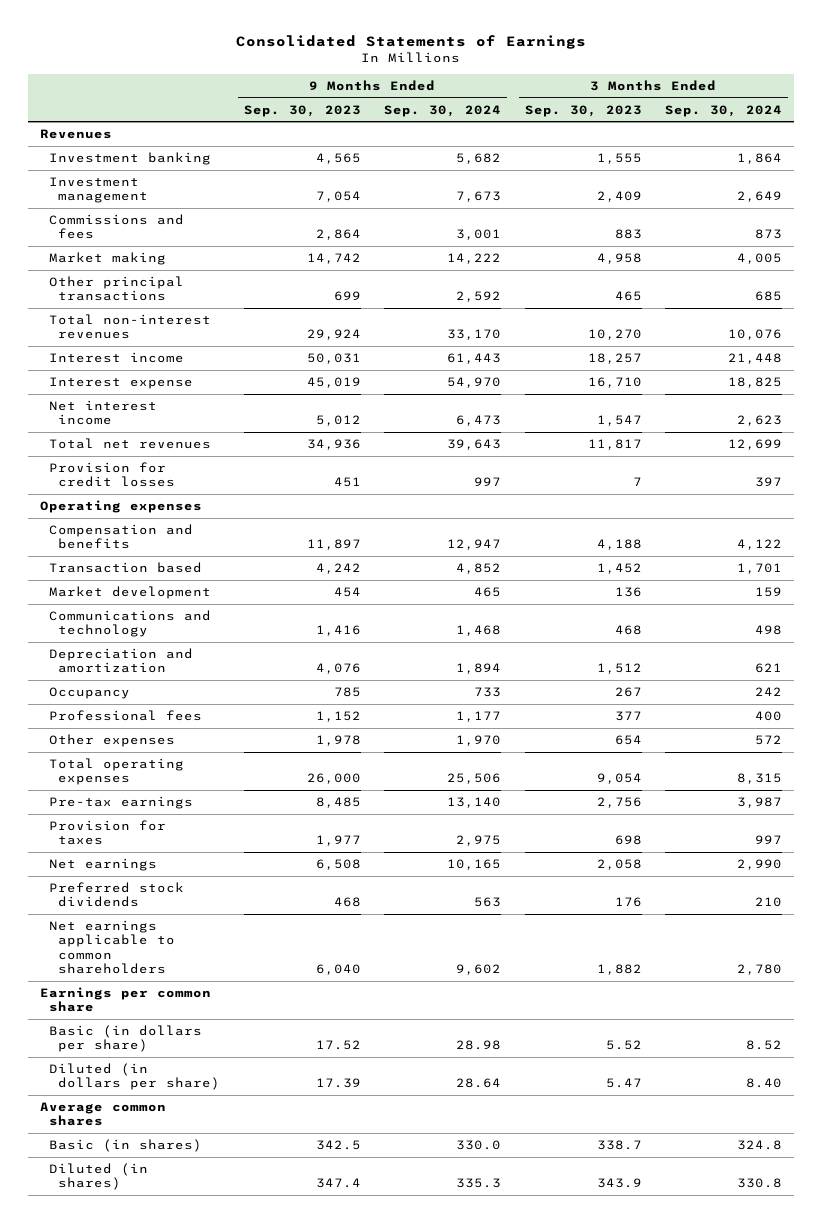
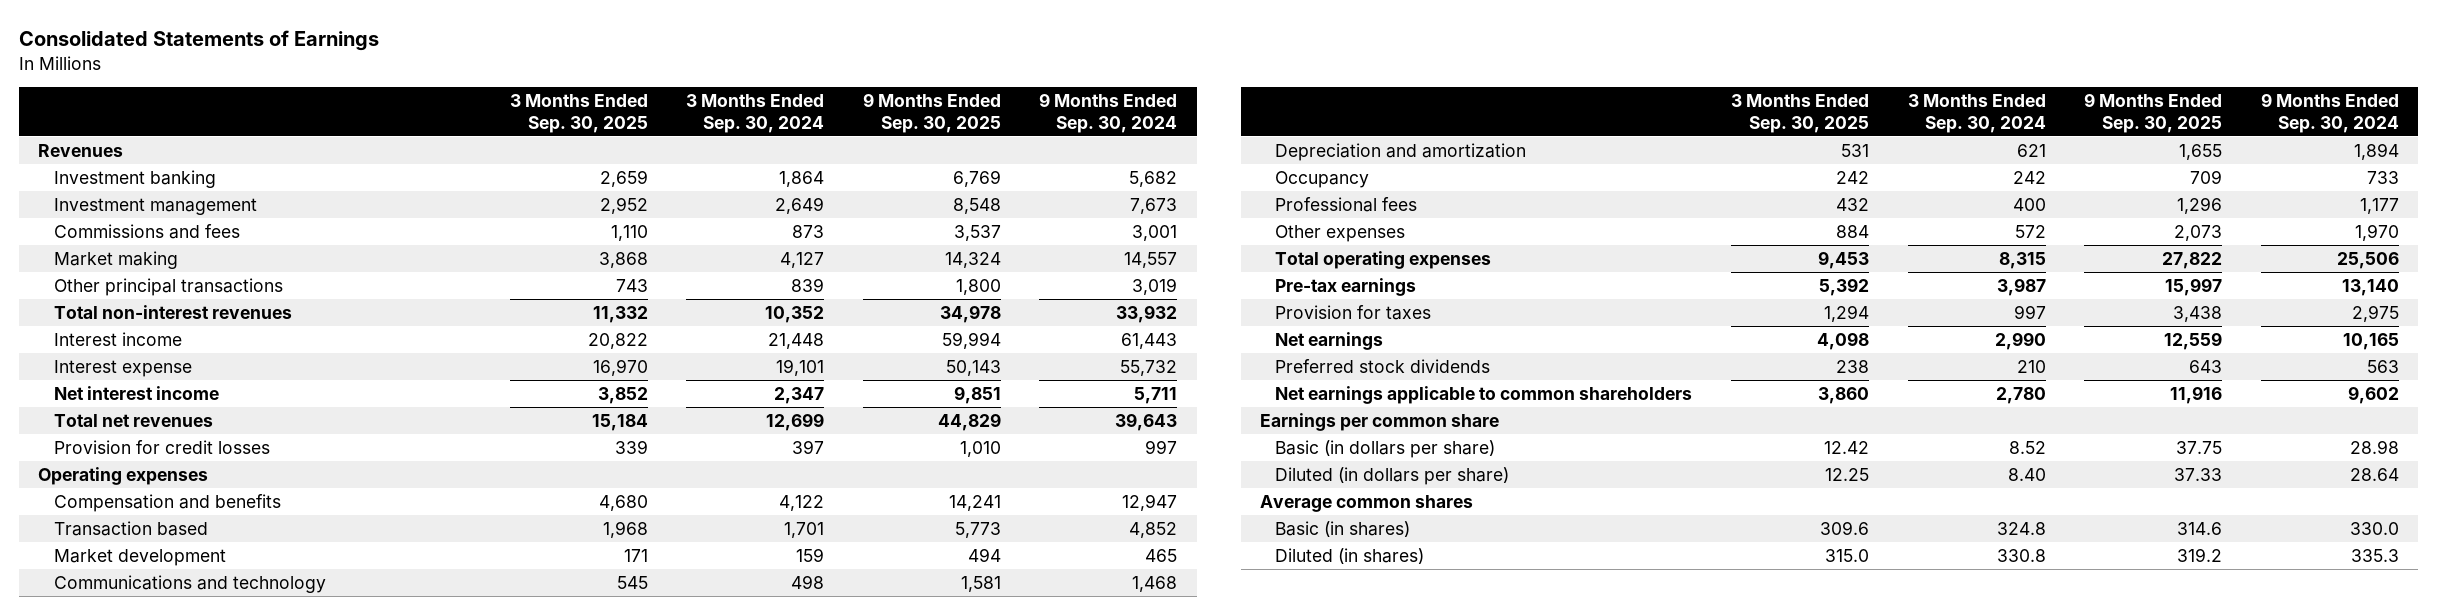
[243,104,361,117] Sep. 30, 2023 -> none
[524,104,642,117] Sep. 30, 2023 -> none
none -> [509,94,648,133] 3 Months Ended Sep. 30, 2025
none -> [862,93,1001,133] 9 Months Ended Sep. 30, 2025
[447,252,502,264] 14,222 -> [1124,251,1178,268] 14,557
[737,252,783,264] 4,005 -> [780,251,825,268] 4,127
[456,291,502,303] 2,592 -> [1132,277,1178,295] 3,019
[755,291,783,302] 685 -> [791,277,825,292] 839
[447,329,502,341] 33,170 -> [1116,304,1178,323] 33,932
[728,329,783,341] 10,076 -> [765,305,825,323] 10,352
[447,376,502,388] 54,970 -> [1120,359,1178,376] 55,732
[728,376,783,388] 18,825 -> [776,358,825,376] 19,101
[456,415,502,427] 6,473 -> [1134,386,1178,404] 5,711
[737,415,783,427] 2,623 -> [774,386,825,404] 2,347

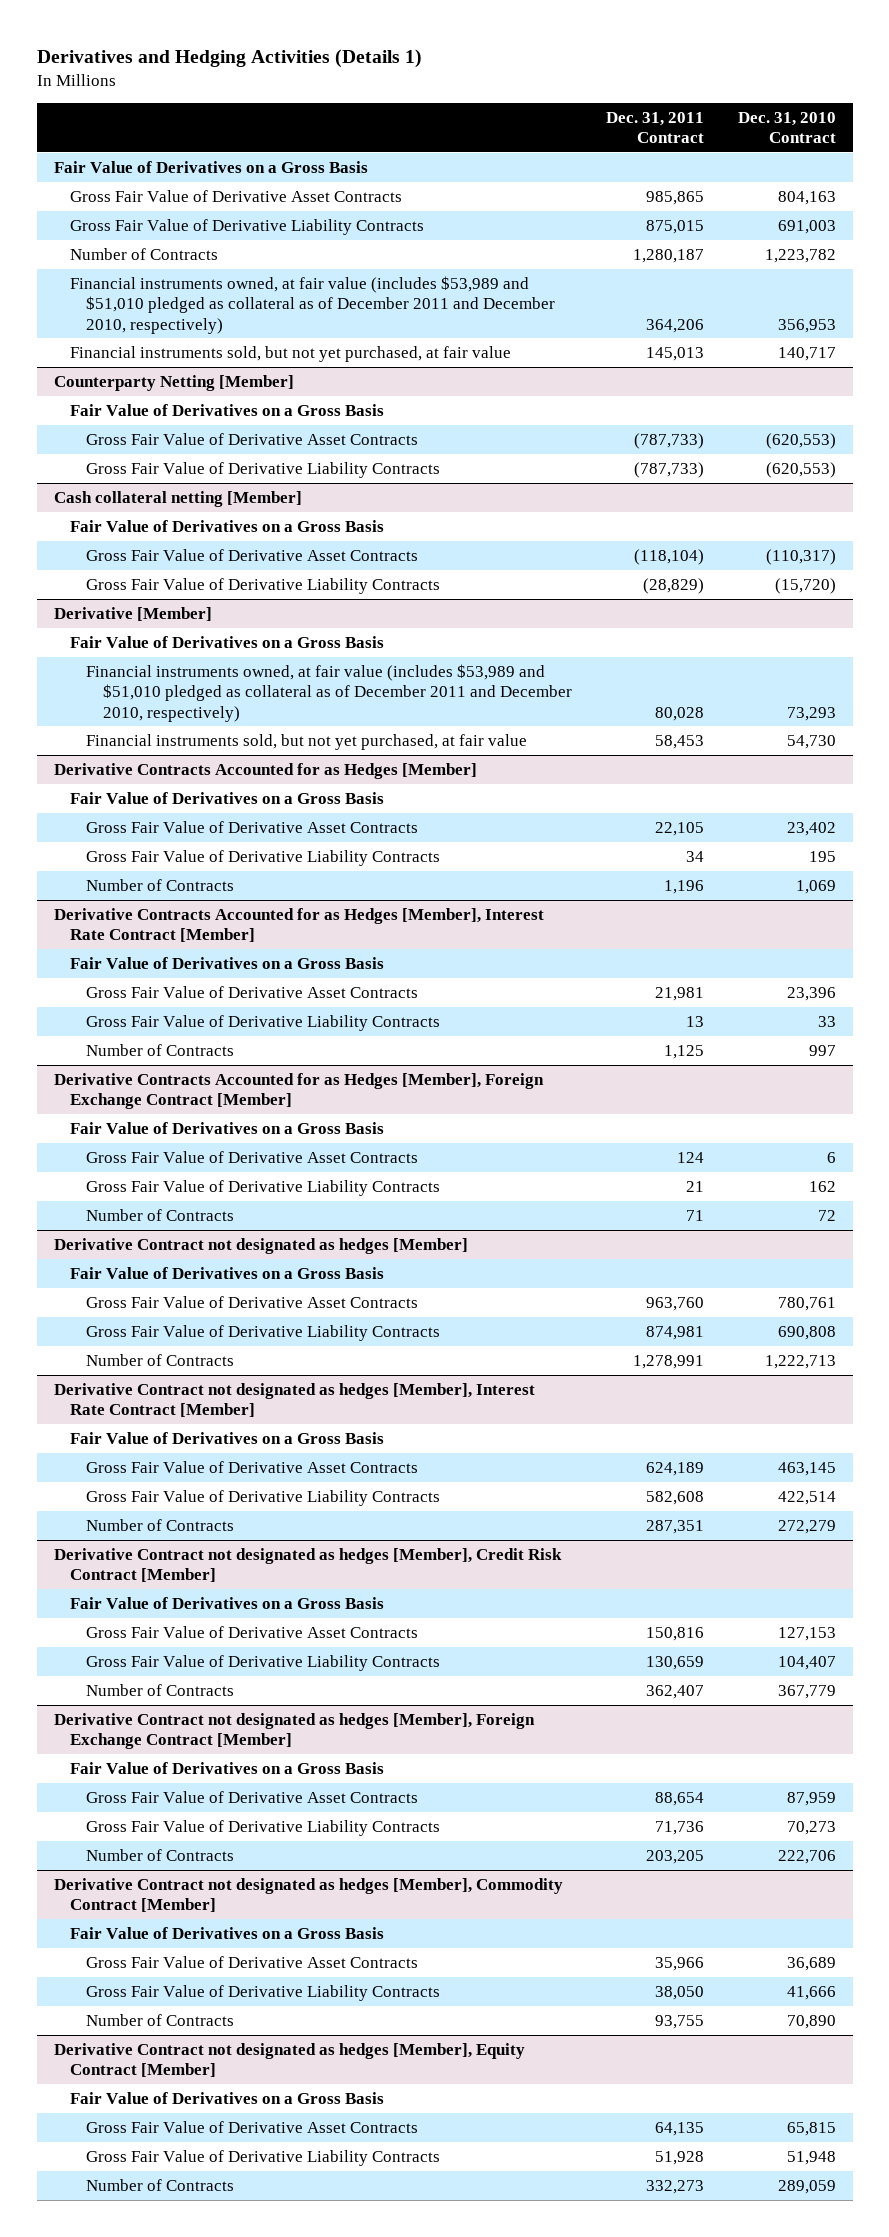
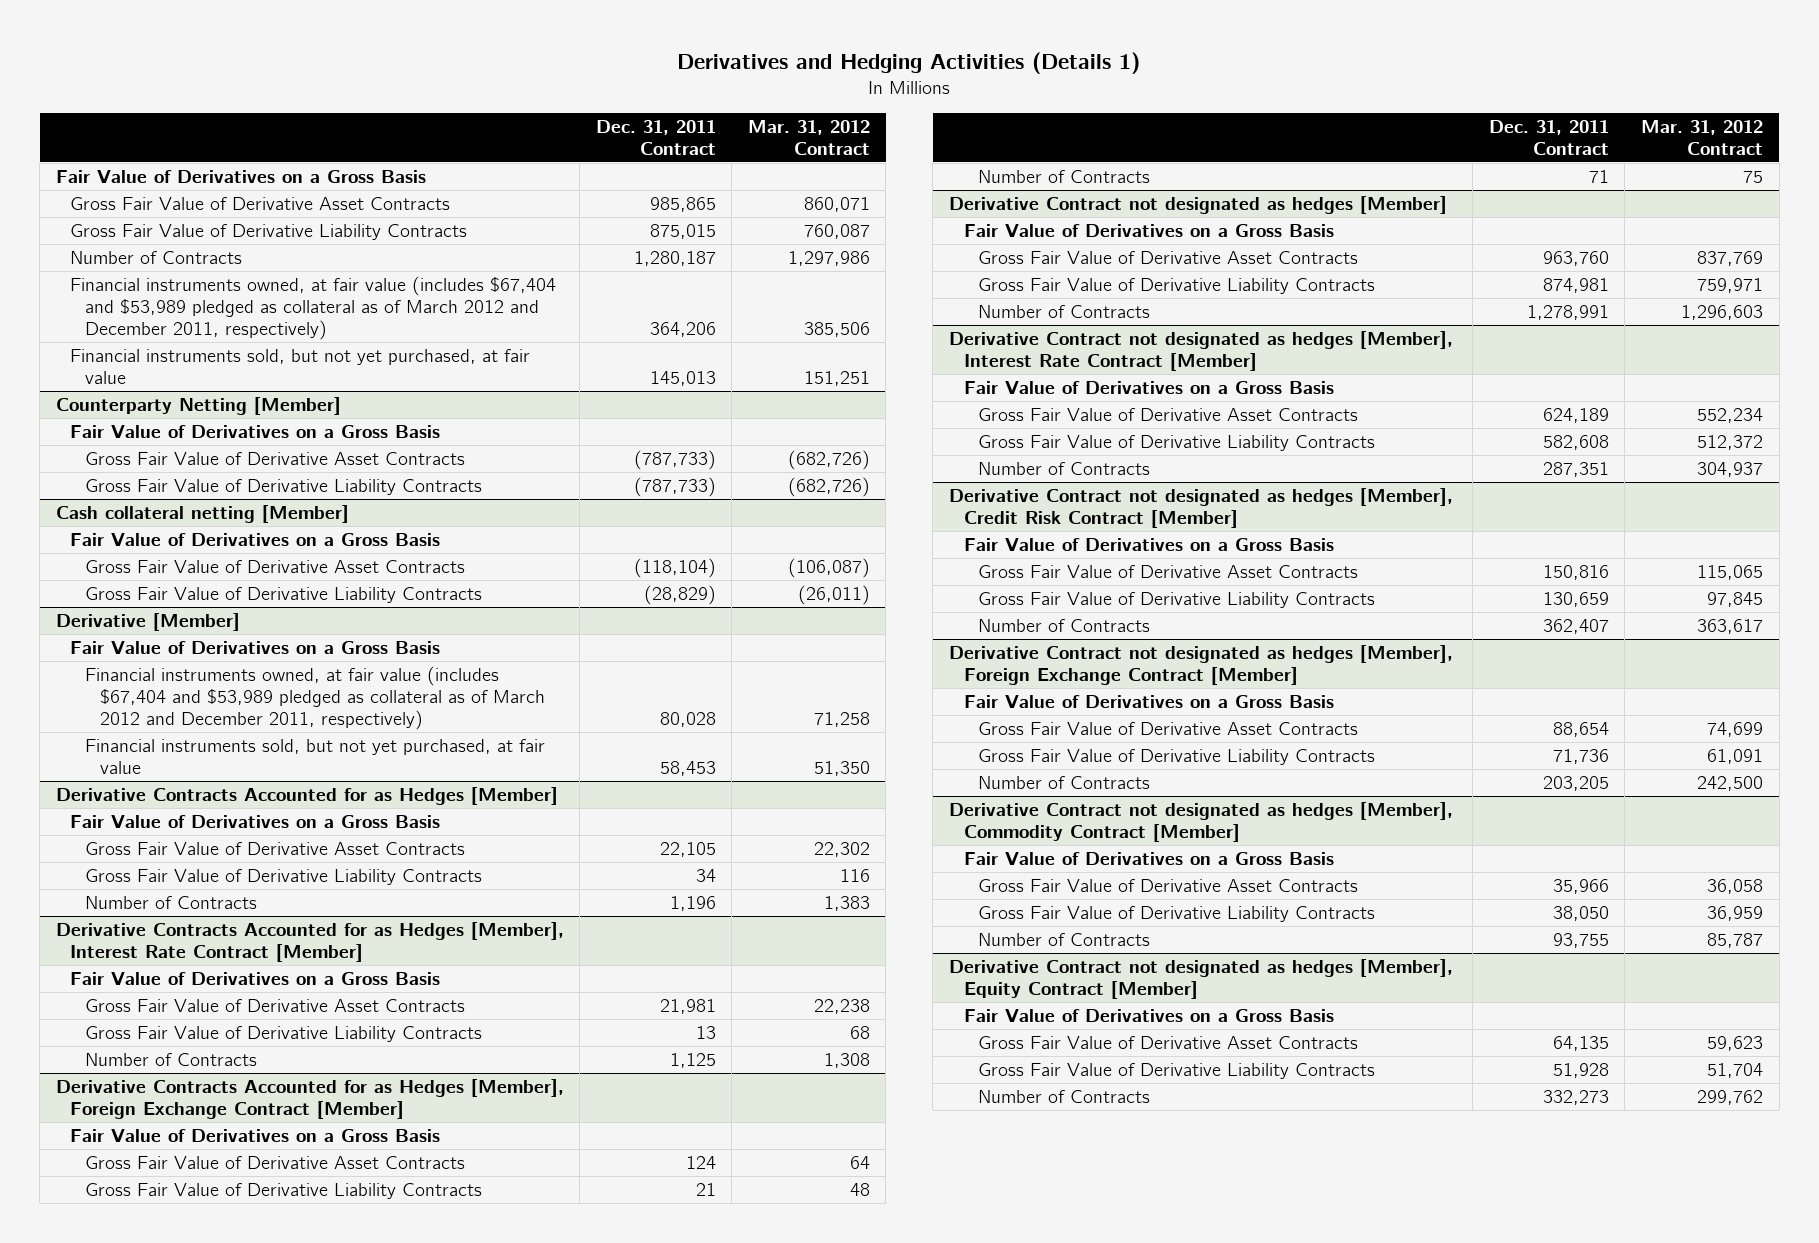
[737,111,836,144] Dec. 31, 2010 Contract -> none
none -> [747,119,870,155] Mar. 31, 2012 Contract
[70,275,556,334] Financial instruments owned, at fair value (includes $53,989 and $51,010 pledged as collateral as of December 2011 and December 2010, respectively) -> [70,276,557,340] Financial instruments owned, at fair value (includes $67,404 and $53,989 pledged as collateral as of March 2012 and December 2011, respectively)
[86,663,572,722] Financial instruments owned, at fair value (includes $53,989 and $51,010 pledged as collateral as of December 2011 and December 2010, respectively) -> [85,666,545,730] Financial instruments owned, at fair value (includes $67,404 and $53,989 pledged as collateral as of March 2012 and December 2011, respectively)

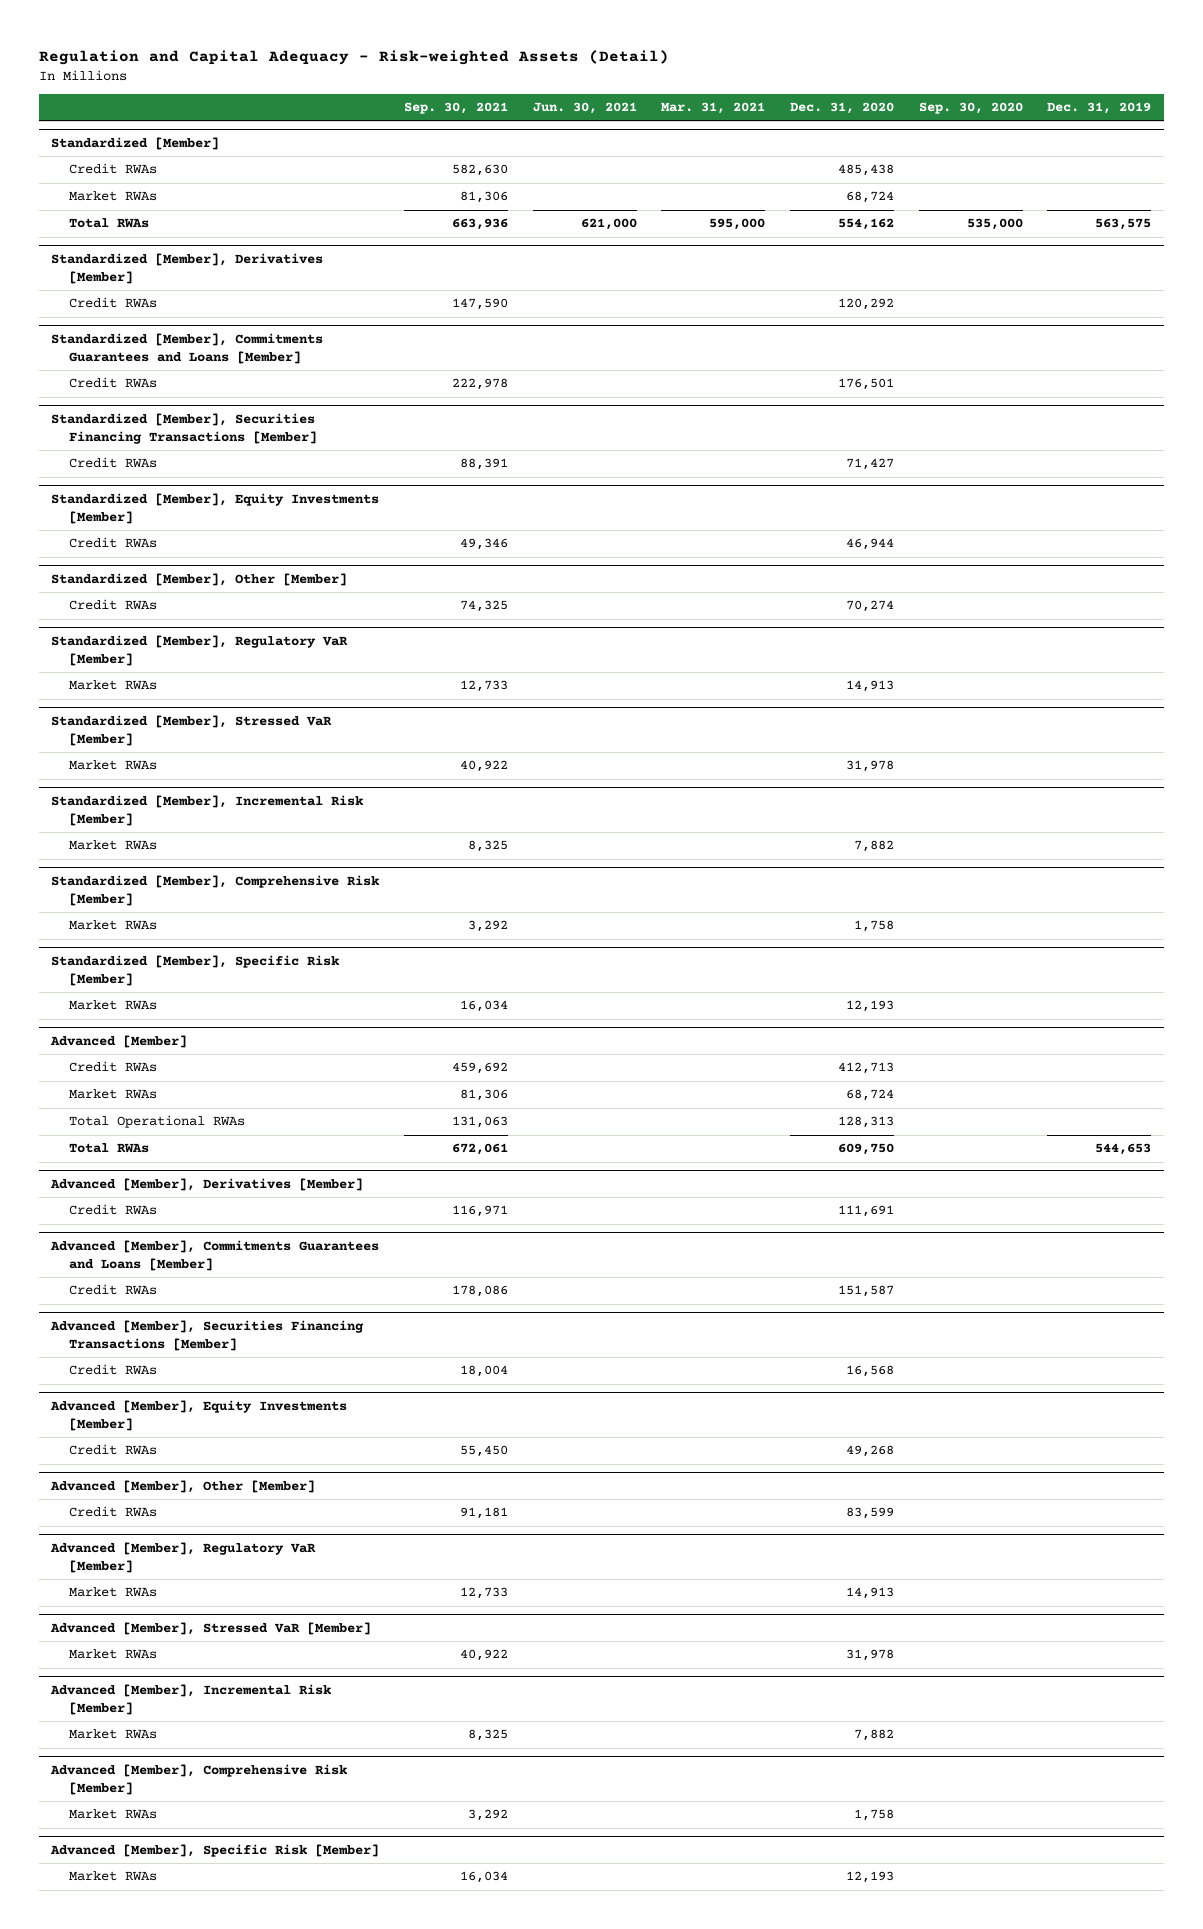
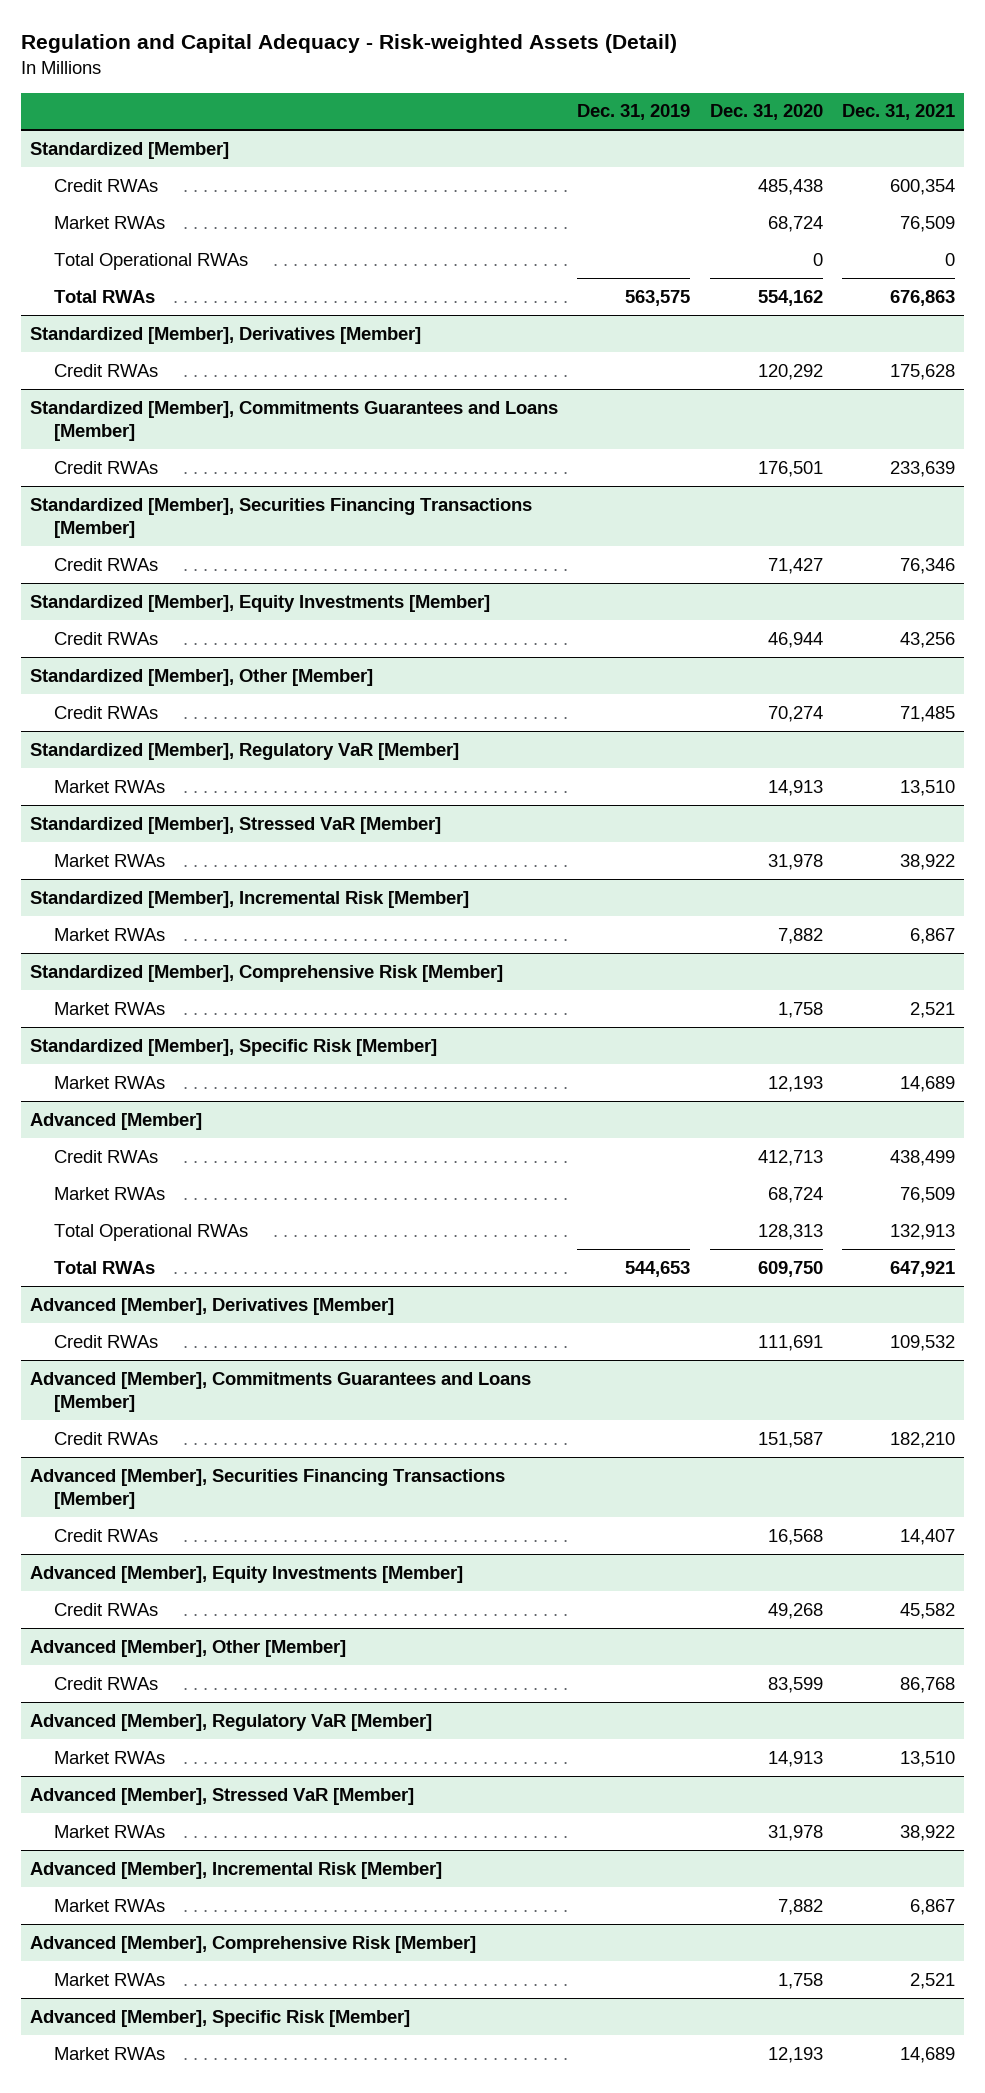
[403,101,508,114] Sep. 30, 2021 -> none
[532,101,637,114] Jun. 30, 2021 -> none
[661,101,766,114] Mar. 31, 2021 -> none
[918,101,1023,114] Sep. 30, 2020 -> none
none -> [841,104,955,121] Dec. 31, 2021
none -> [54,252,249,270] Total Operational RWAs

